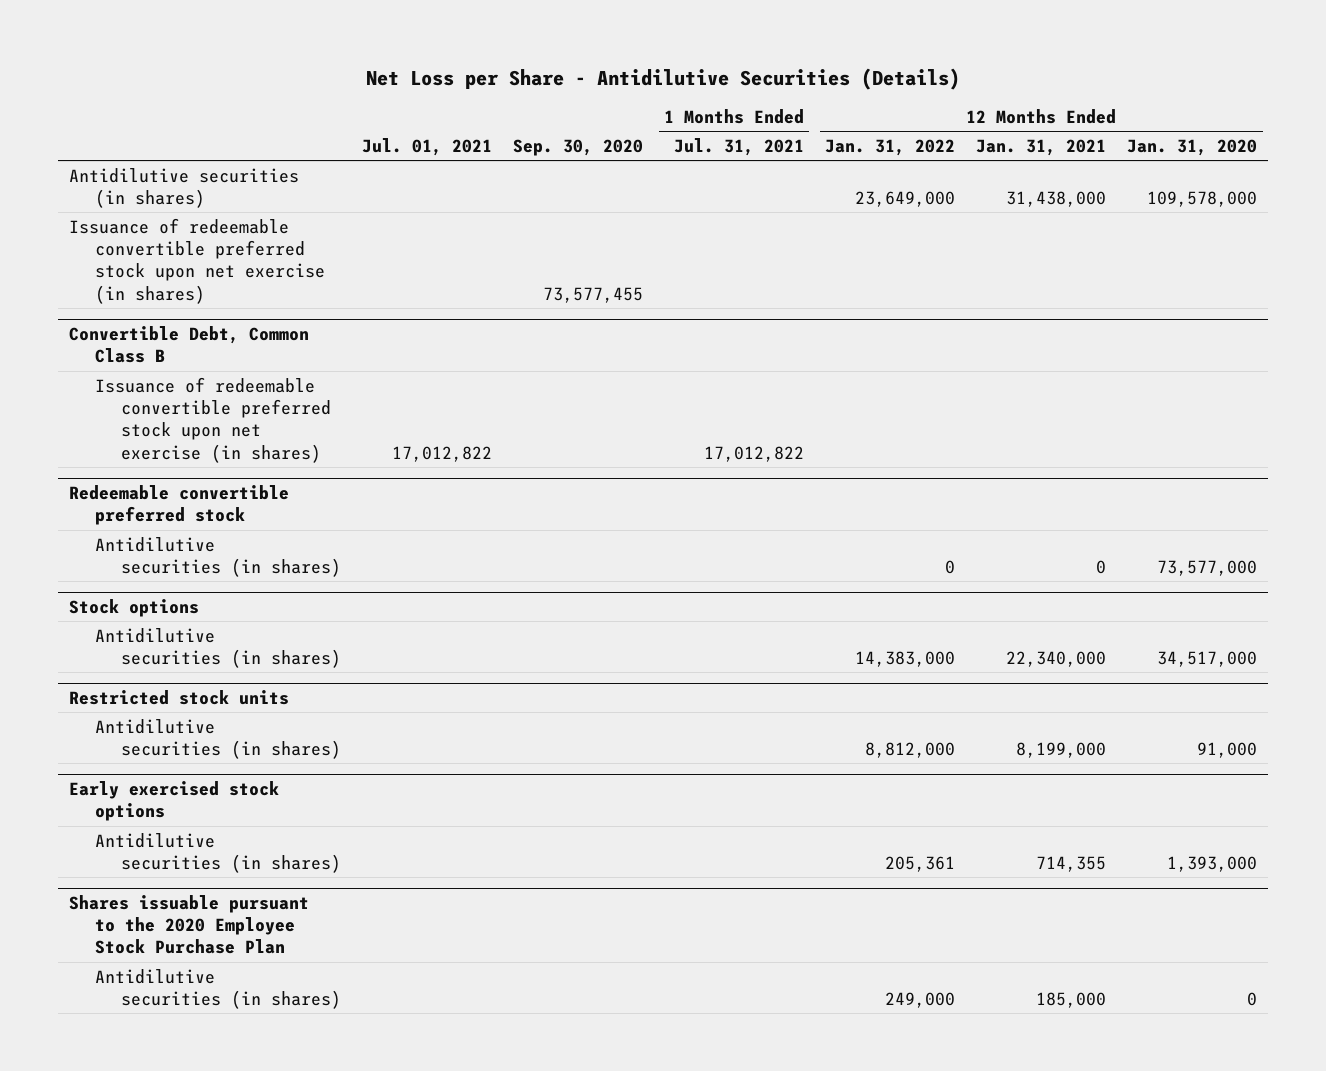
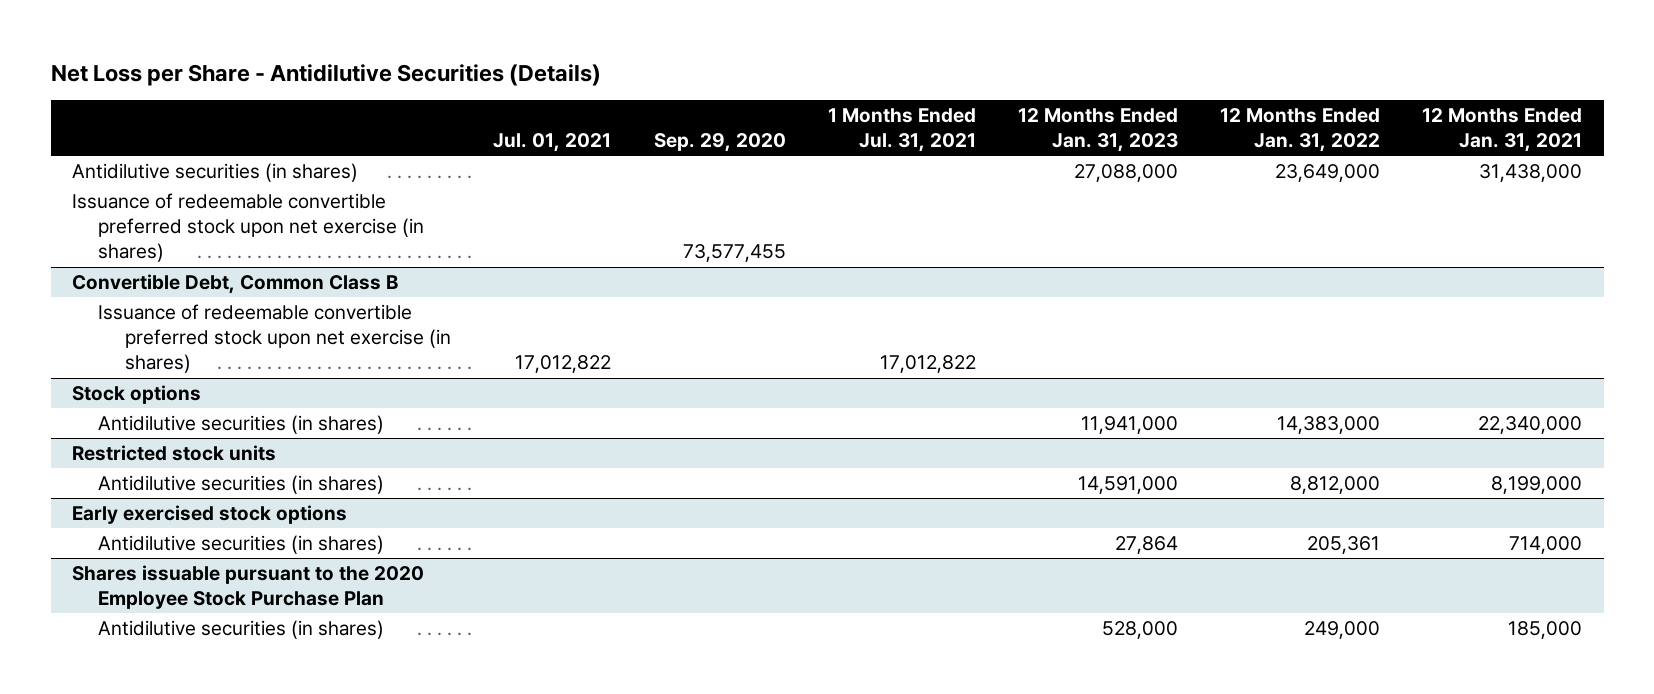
[512,138,643,156] Sep. 30, 2020 -> none
[1127,138,1258,156] Jan. 31, 2020 -> none
none -> [653,133,786,153] Sep. 29, 2020
none -> [1018,108,1179,153] 12 Months Ended Jan. 31, 2023
[68,484,289,526] Redeemable convertible preferred stock -> none
[94,536,341,577] Antidilutive securities (in shares) -> none
[1036,855,1107,872] 714,355 -> [1509,536,1583,555] 714,000

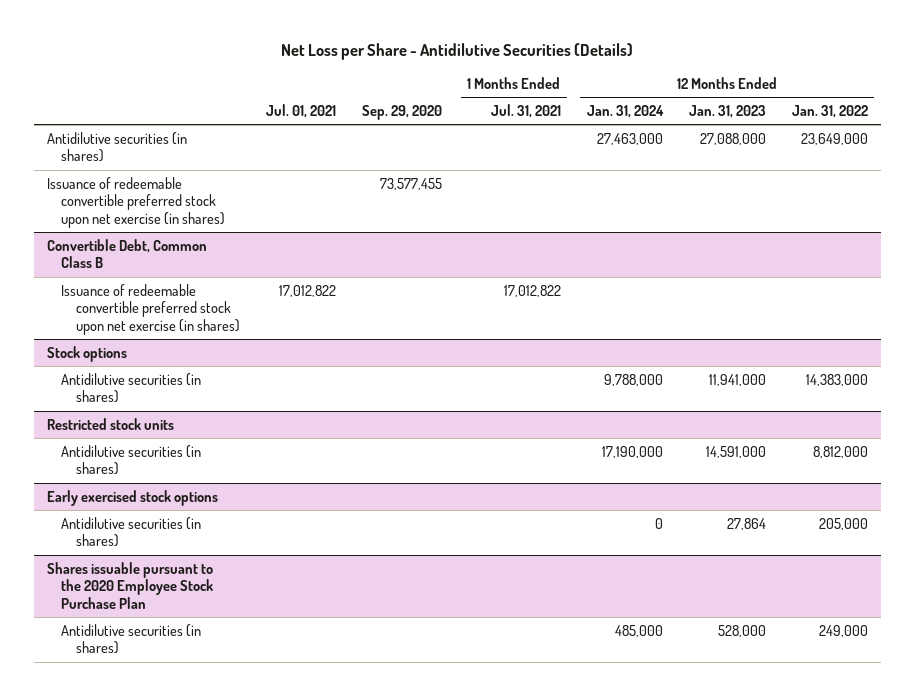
[1422,108,1583,153] 12 Months Ended Jan. 31, 2021 -> none
none -> [586,105,664,119] Jan. 31, 2024
[1307,536,1381,555] 205,361 -> [818,517,868,530] 205,000

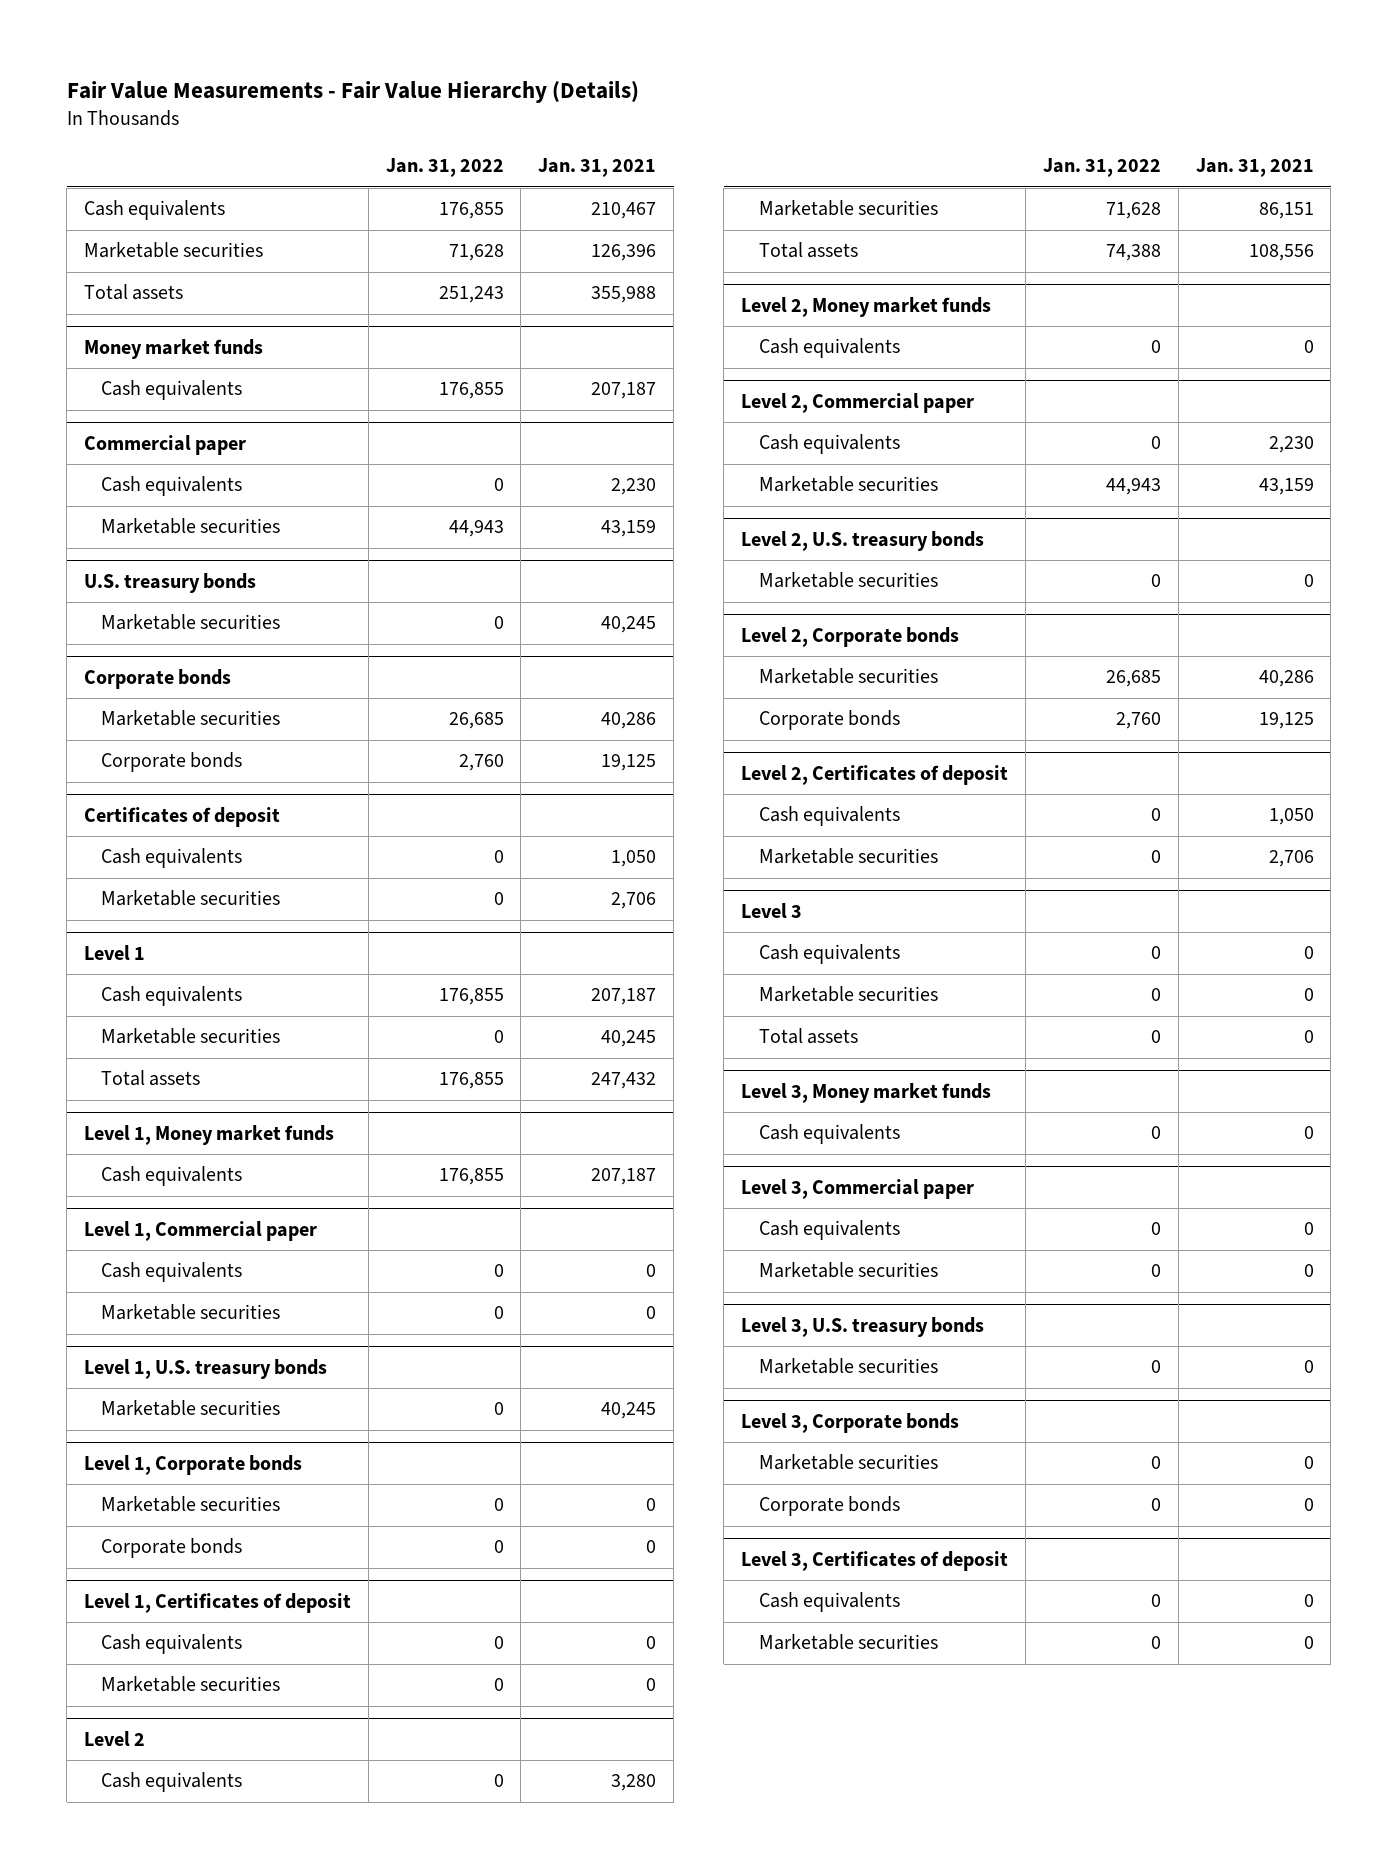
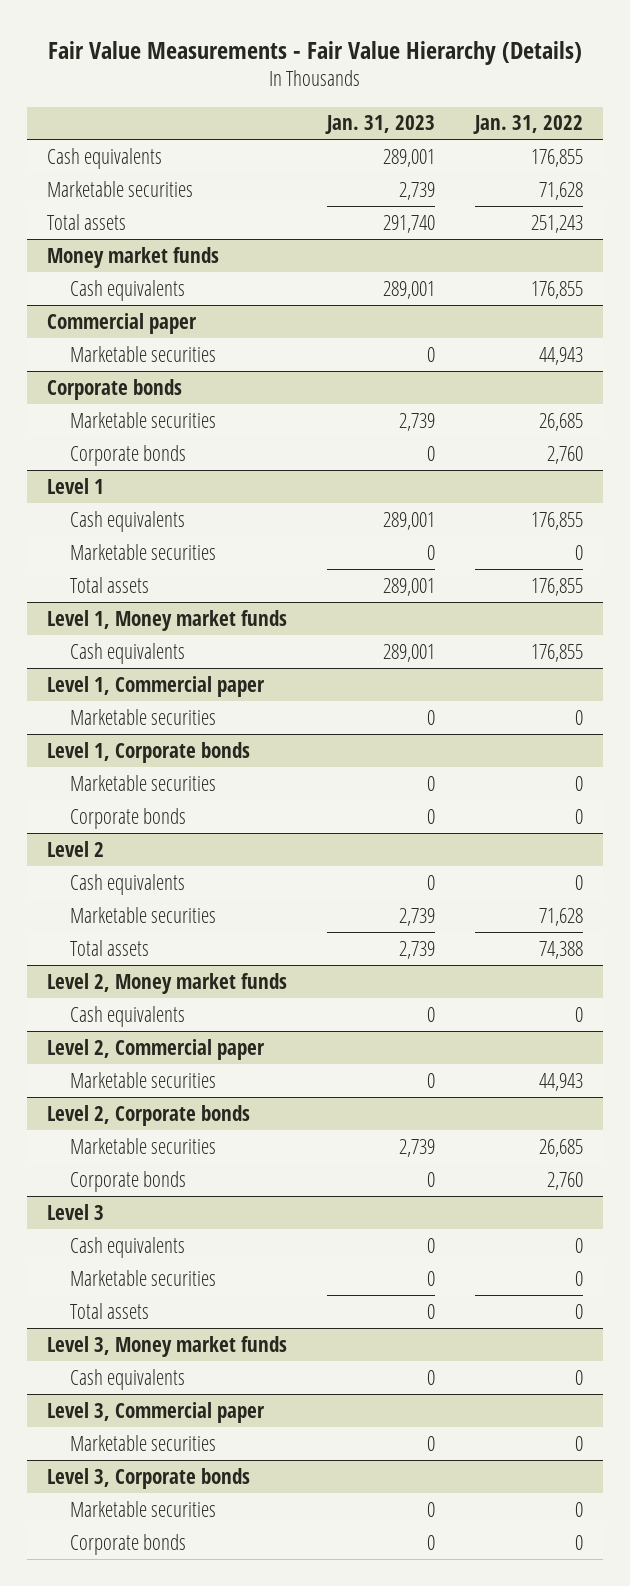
[538,158,657,178] Jan. 31, 2021 -> none
none -> [325,115,436,135] Jan. 31, 2023
[101,476,243,497] Cash equivalents -> none
[83,573,256,594] U.S. treasury bonds -> none
[101,614,281,631] Marketable securities -> none
[83,807,280,828] Certificates of deposit -> none
[101,848,243,869] Cash equivalents -> none
[101,890,281,907] Marketable securities -> none
[101,1262,243,1283] Cash equivalents -> none
[83,1359,327,1380] Level 1, U.S. treasury bonds -> none
[101,1400,281,1417] Marketable securities -> none
[83,1593,351,1614] Level 1, Certificates of deposit -> none
[101,1634,243,1655] Cash equivalents -> none
[101,1676,281,1693] Marketable securities -> none
[758,434,900,455] Cash equivalents -> none
[741,531,985,552] Level 2, U.S. treasury bonds -> none
[758,572,938,589] Marketable securities -> none
[741,765,1009,786] Level 2, Certificates of deposit -> none
[758,806,900,827] Cash equivalents -> none
[758,848,938,865] Marketable securities -> none
[758,1220,900,1241] Cash equivalents -> none
[741,1317,985,1338] Level 3, U.S. treasury bonds -> none
[758,1358,938,1375] Marketable securities -> none
[741,1551,1009,1572] Level 3, Certificates of deposit -> none
[758,1592,900,1613] Cash equivalents -> none
[758,1634,938,1651] Marketable securities -> none

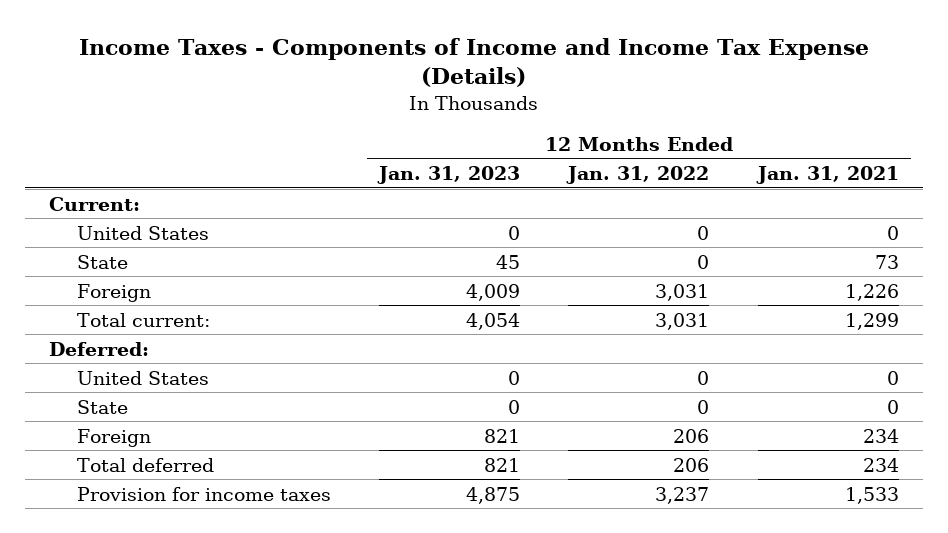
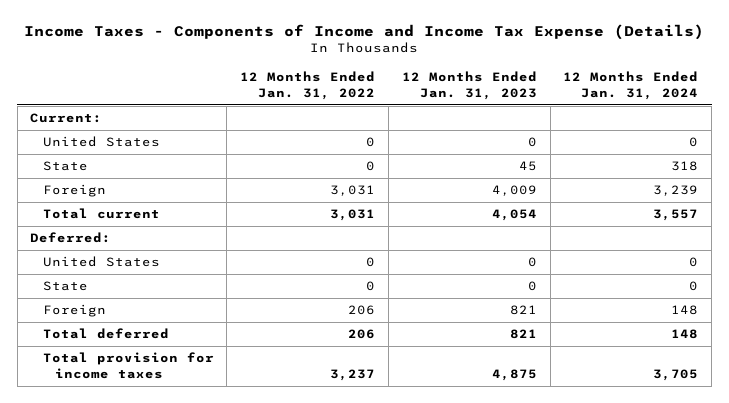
[755,166,899,185] Jan. 31, 2021 -> none
none -> [563,70,699,100] 12 Months Ended Jan. 31, 2024
[77,312,211,327] Total current: -> [42,208,160,220] Total current
[77,486,332,501] Provision for income taxes -> [42,352,214,380] Total provision for income taxes

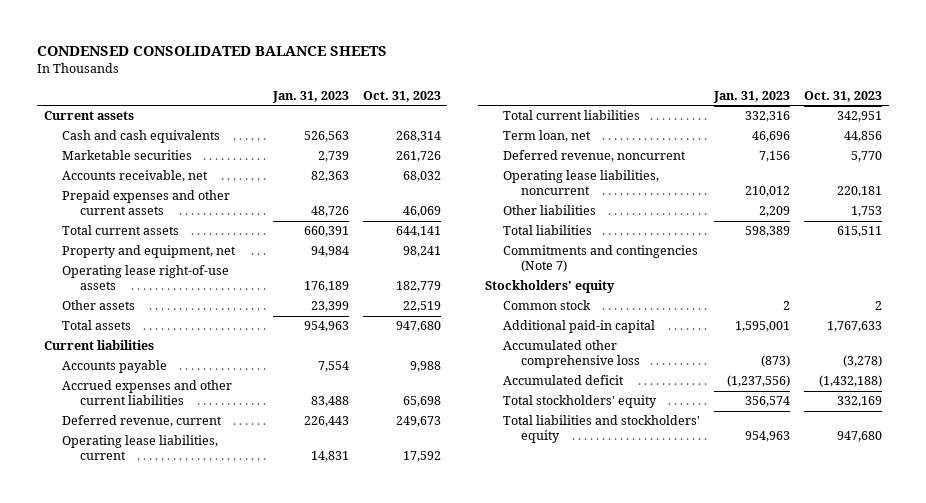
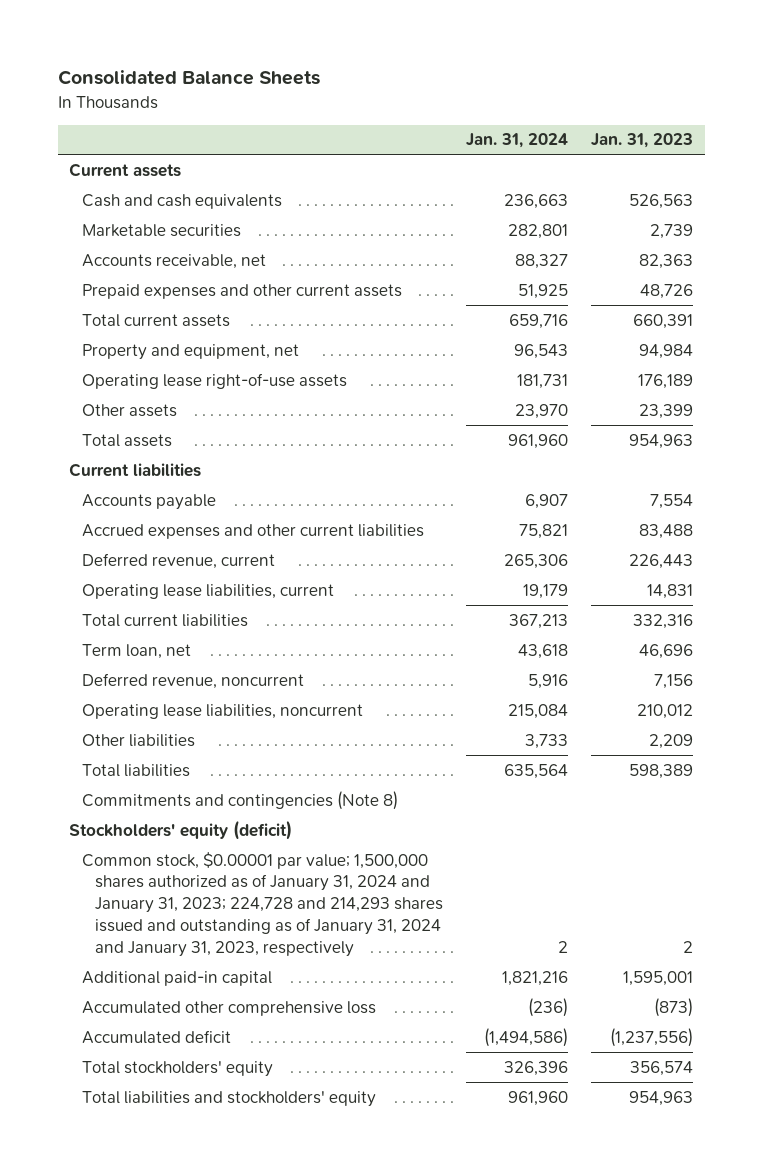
[37,46,388,57] CONDENSED CONSOLIDATED BALANCE SHEETS -> [57,70,320,86] Consolidated Balance Sheets
[362,90,441,102] Oct. 31, 2023 -> none
none -> [465,133,568,149] Jan. 31, 2024
[503,245,699,273] Commitments and contingencies (Note 7) -> [82,790,399,810] Commitments and contingencies (Note 8)
[485,280,616,294] Stockholders' equity -> [69,819,293,840] Stockholders' equity (deficit)
[503,300,592,311] Common stock -> [82,851,443,957] Common stock, $0.00001 par value; 1,500,000 shares authorized as of January 31, 2024 and January 31, 2023; 224,728 and 214,293 shares issued and outstanding as of January 31, 2024 and January 31, 2023, respectively

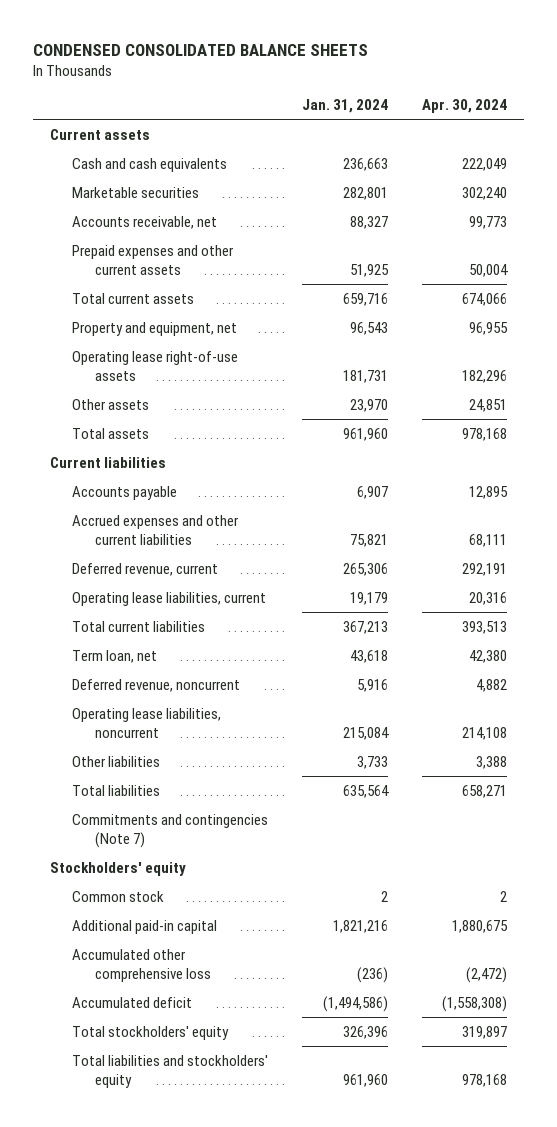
[57,70,320,86] Consolidated Balance Sheets -> [32,43,368,56] CONDENSED CONSOLIDATED BALANCE SHEETS
[591,133,694,149] Jan. 31, 2023 -> none
none -> [421,99,507,114] Apr. 30, 2024
[82,790,399,810] Commitments and contingencies (Note 8) -> [72,813,269,848] Commitments and contingencies (Note 7)
[69,819,293,840] Stockholders' equity (deficit) -> [49,861,186,876] Stockholders' equity
[82,851,443,957] Common stock, $0.00001 par value; 1,500,000 shares authorized as of January 31, 2024 and January 31, 2023; 224,728 and 214,293 shares issued and outstanding as of January 31, 2024 and January 31, 2023, respectively -> [72,890,165,902] Common stock

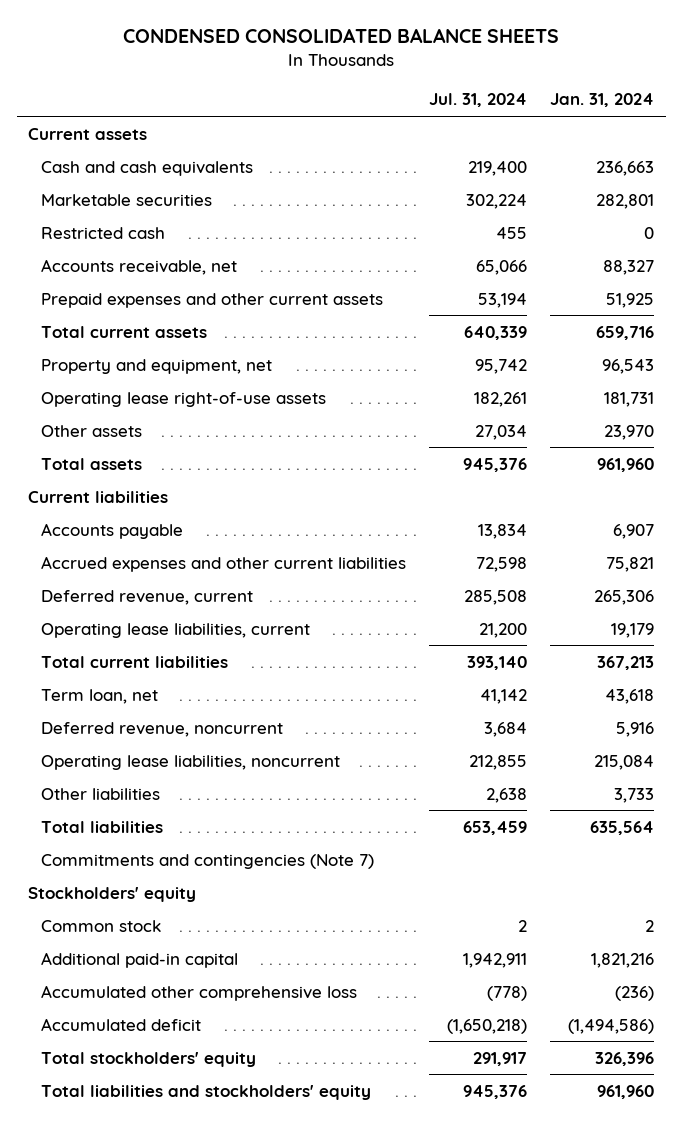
[421,99,507,114] Apr. 30, 2024 -> none
none -> [428,93,527,108] Jul. 31, 2024
none -> [40,226,165,239] Restricted cash

